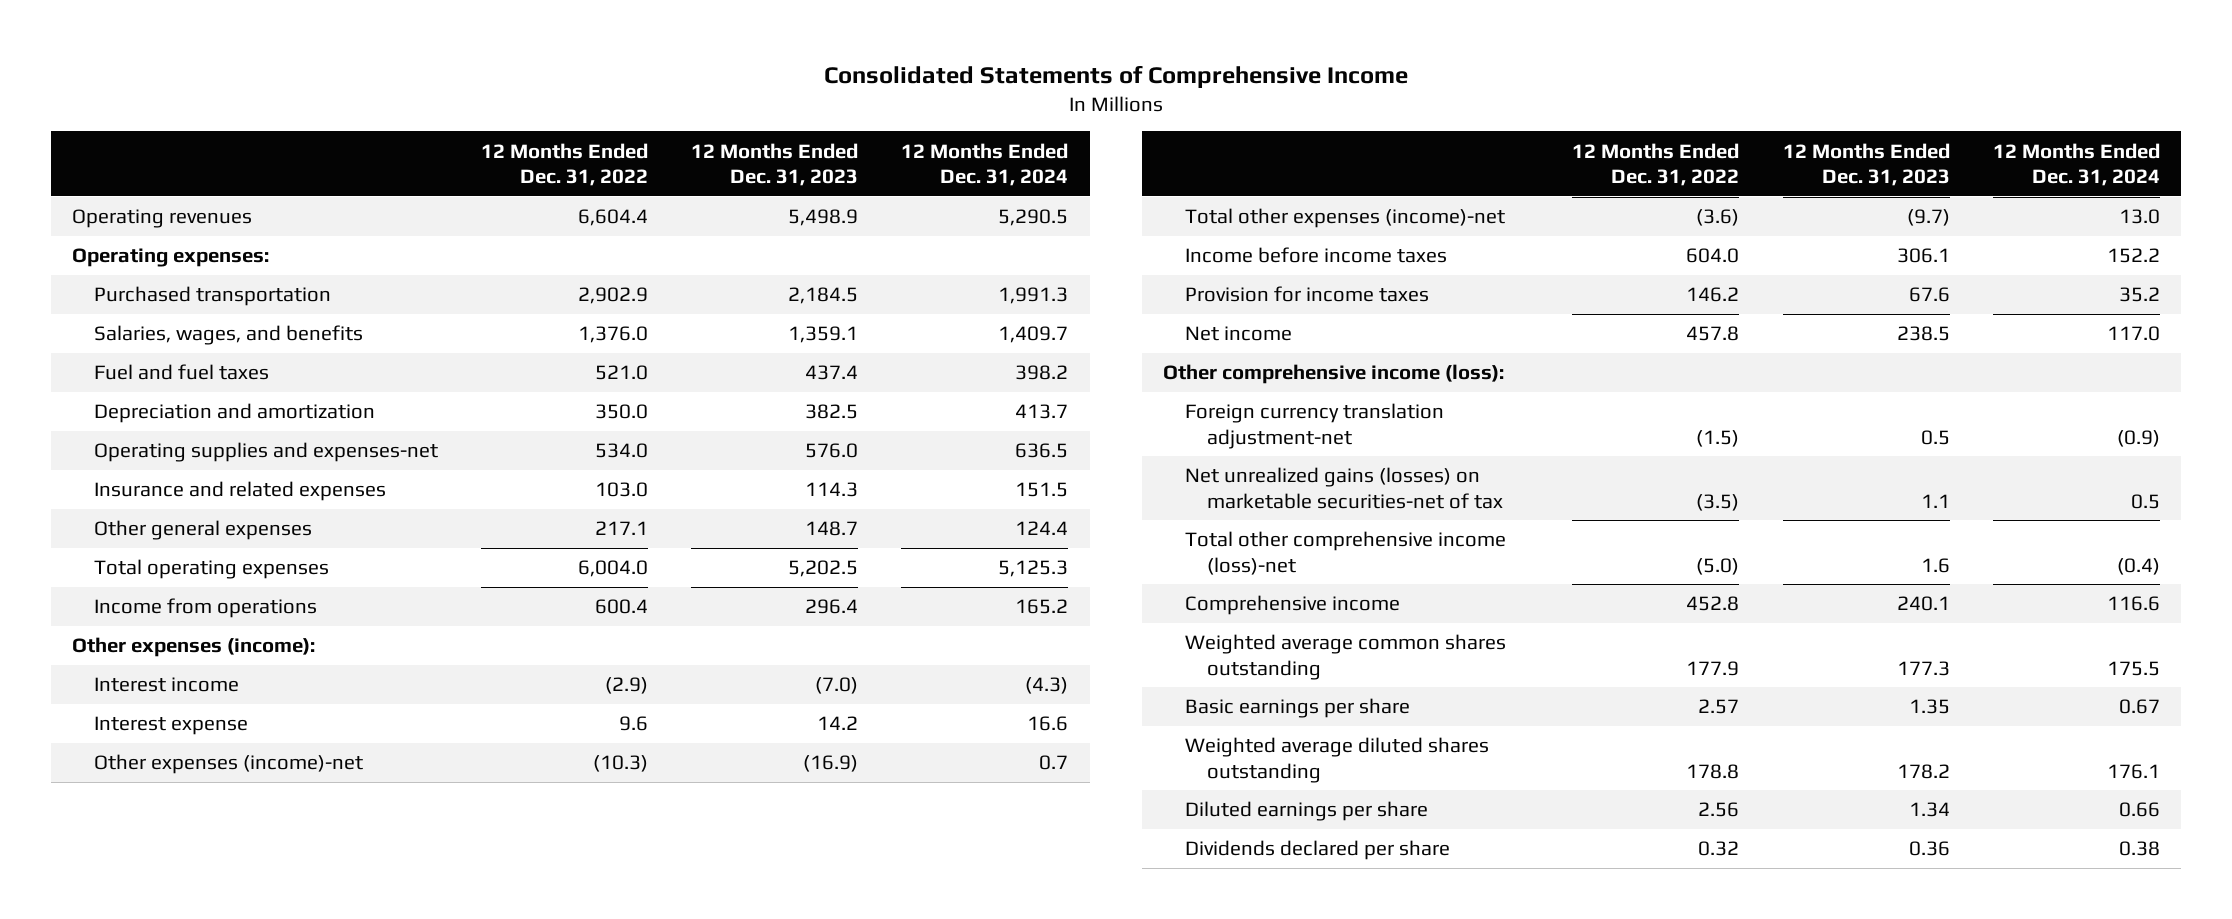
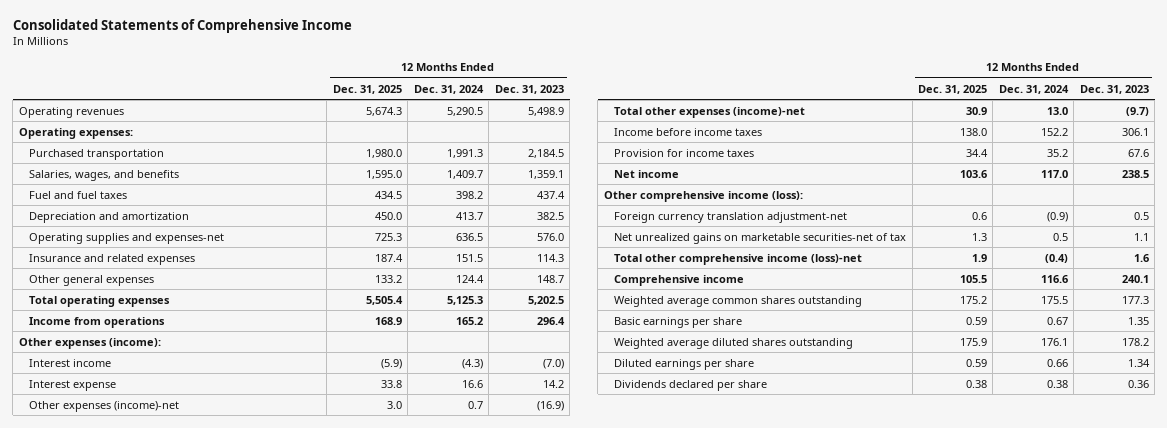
[481,142,649,186] 12 Months Ended Dec. 31, 2022 -> none
none -> [332,84,402,94] Dec. 31, 2025
[1185,467,1503,509] Net unrealized gains (losses) on marketable securities-net of tax -> [614,232,907,244] Net unrealized gains on marketable securities-net of tax

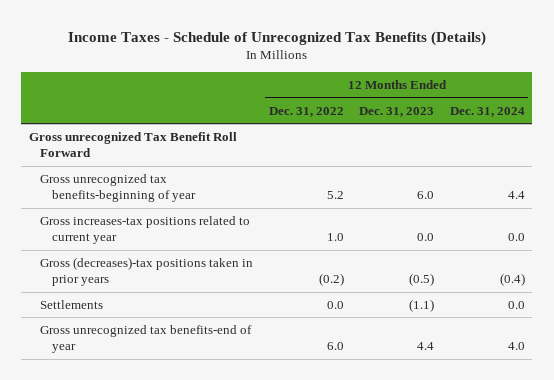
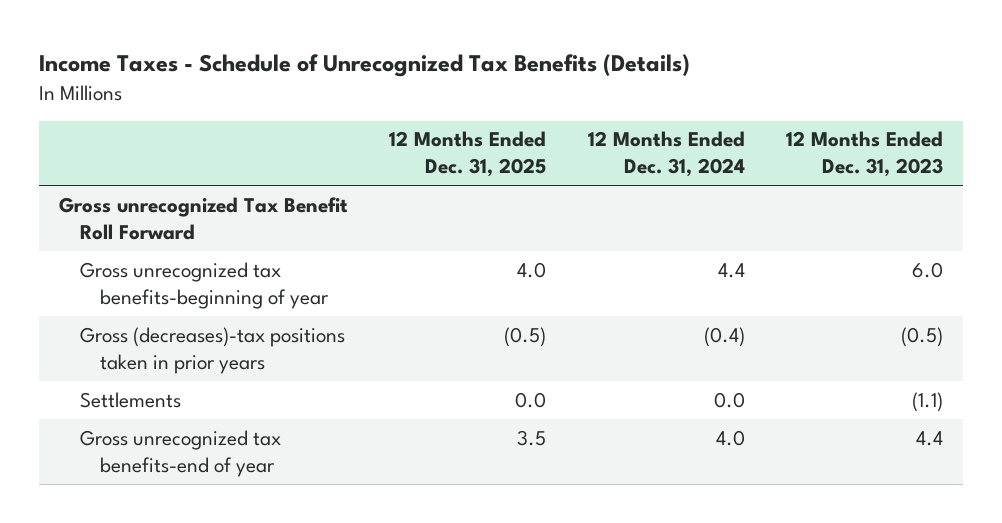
[268,106,344,117] Dec. 31, 2022 -> none
none -> [389,131,547,178] 12 Months Ended Dec. 31, 2025
[40,215,251,245] Gross increases-tax positions related to current year -> none

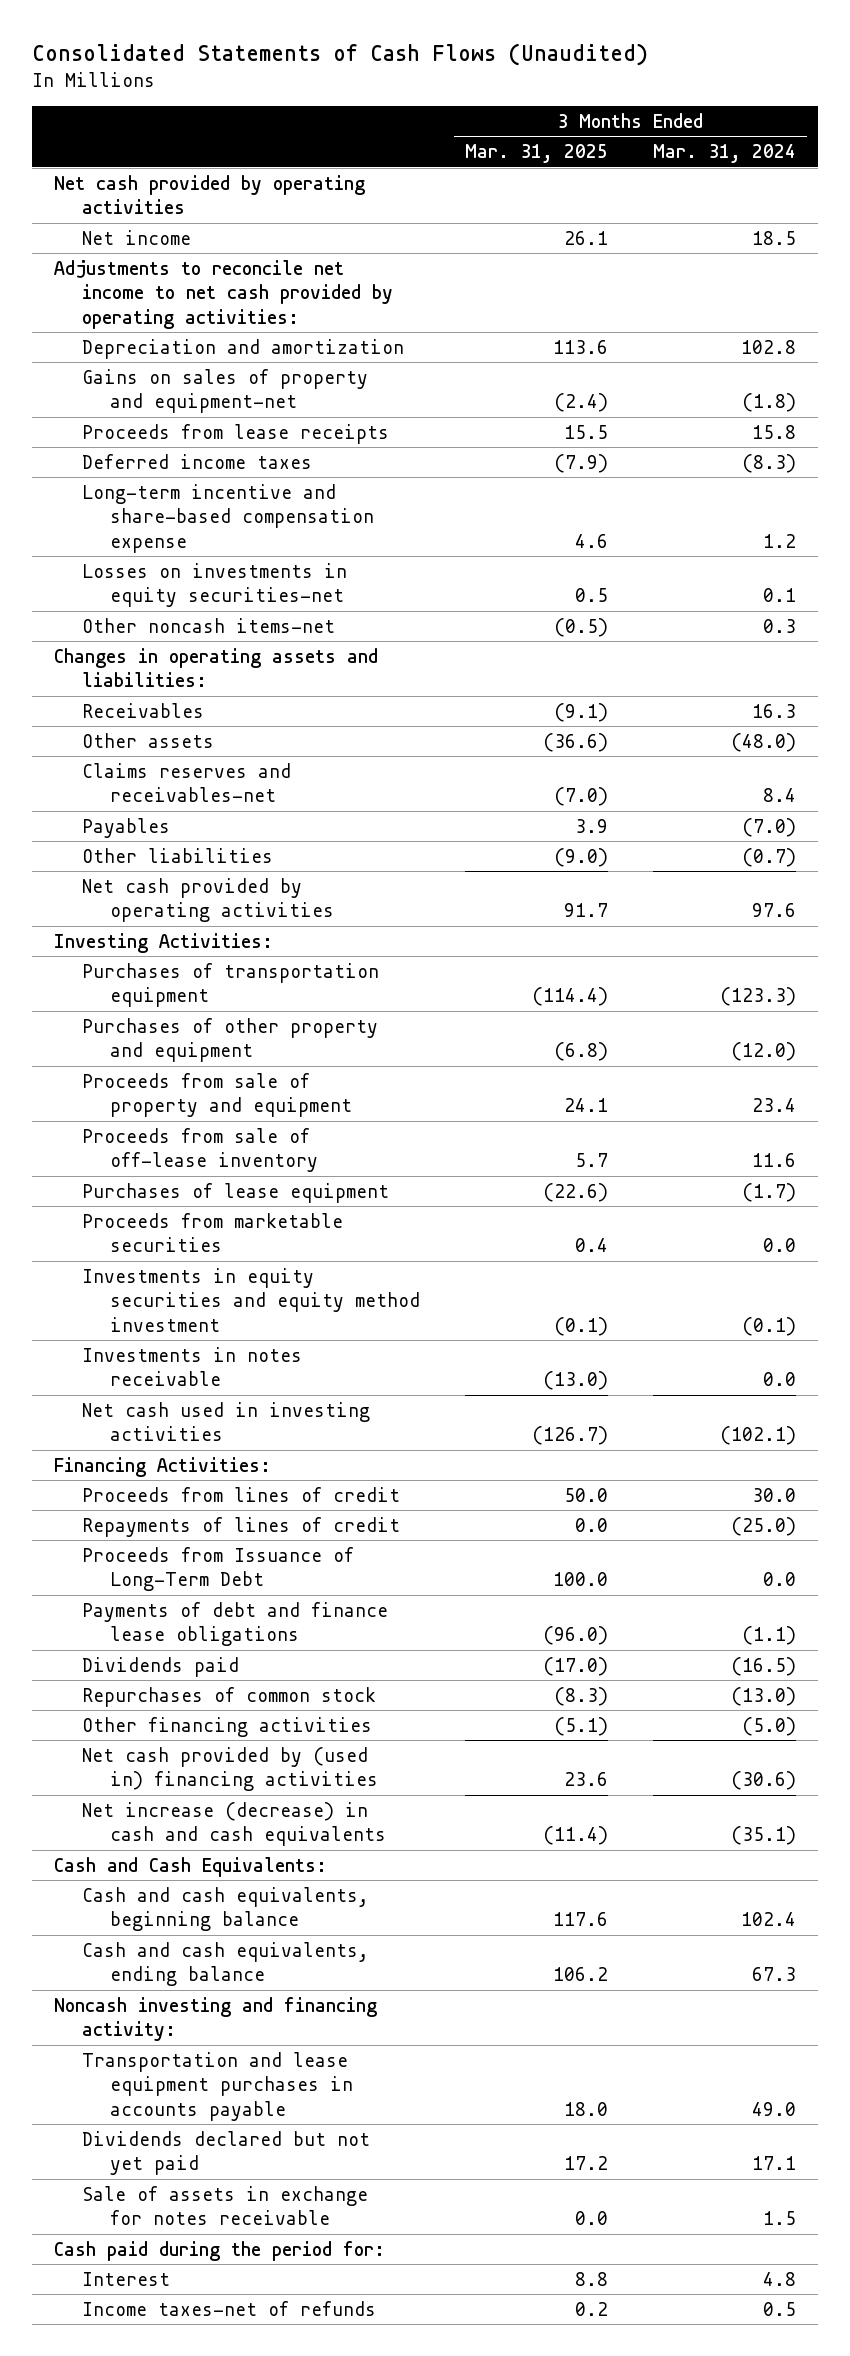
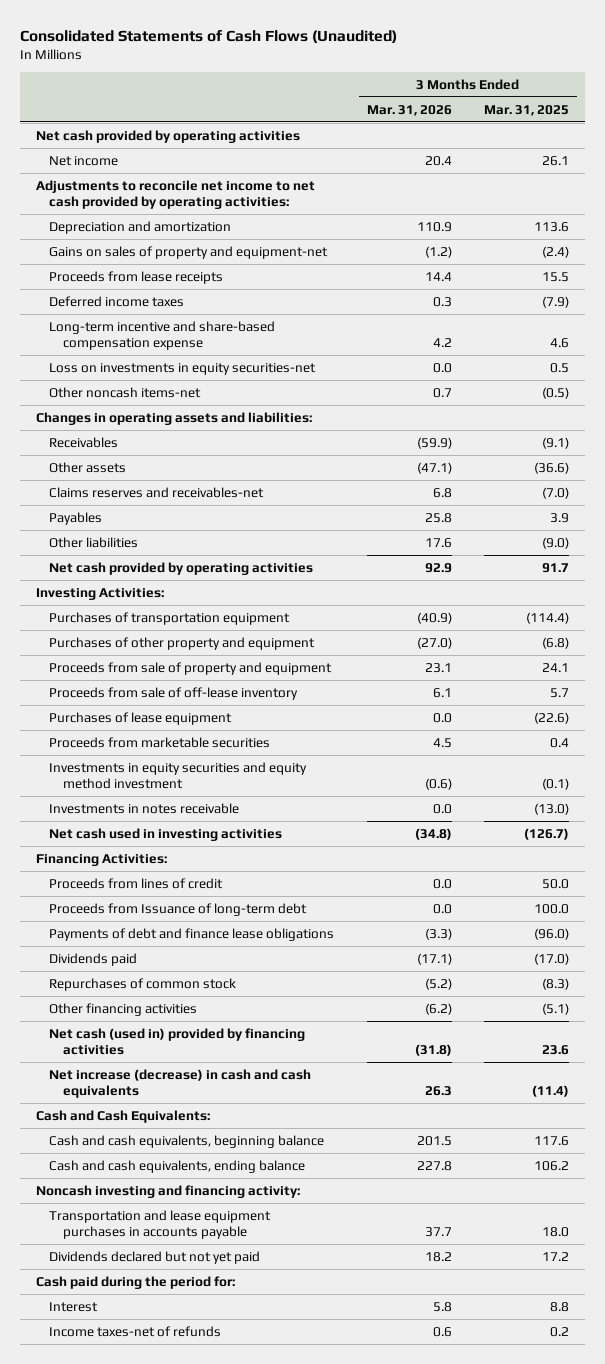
[652,143,796,163] Mar. 31, 2024 -> none
none -> [366,104,452,116] Mar. 31, 2026
[82,562,348,608] Losses on investments in equity securities-net -> [49,362,317,375] Loss on investments in equity securities-net
[82,1516,401,1537] Repayments of lines of credit -> none
[82,1546,355,1592] Proceeds from Issuance of Long-Term Debt -> [49,902,308,916] Proceeds from Issuance of long-term debt
[82,1746,379,1792] Net cash provided by (used in) financing activities -> [49,1027,306,1056] Net cash (used in) provided by financing activities
[82,2185,369,2226] Sale of assets in exchange for notes receivable -> none

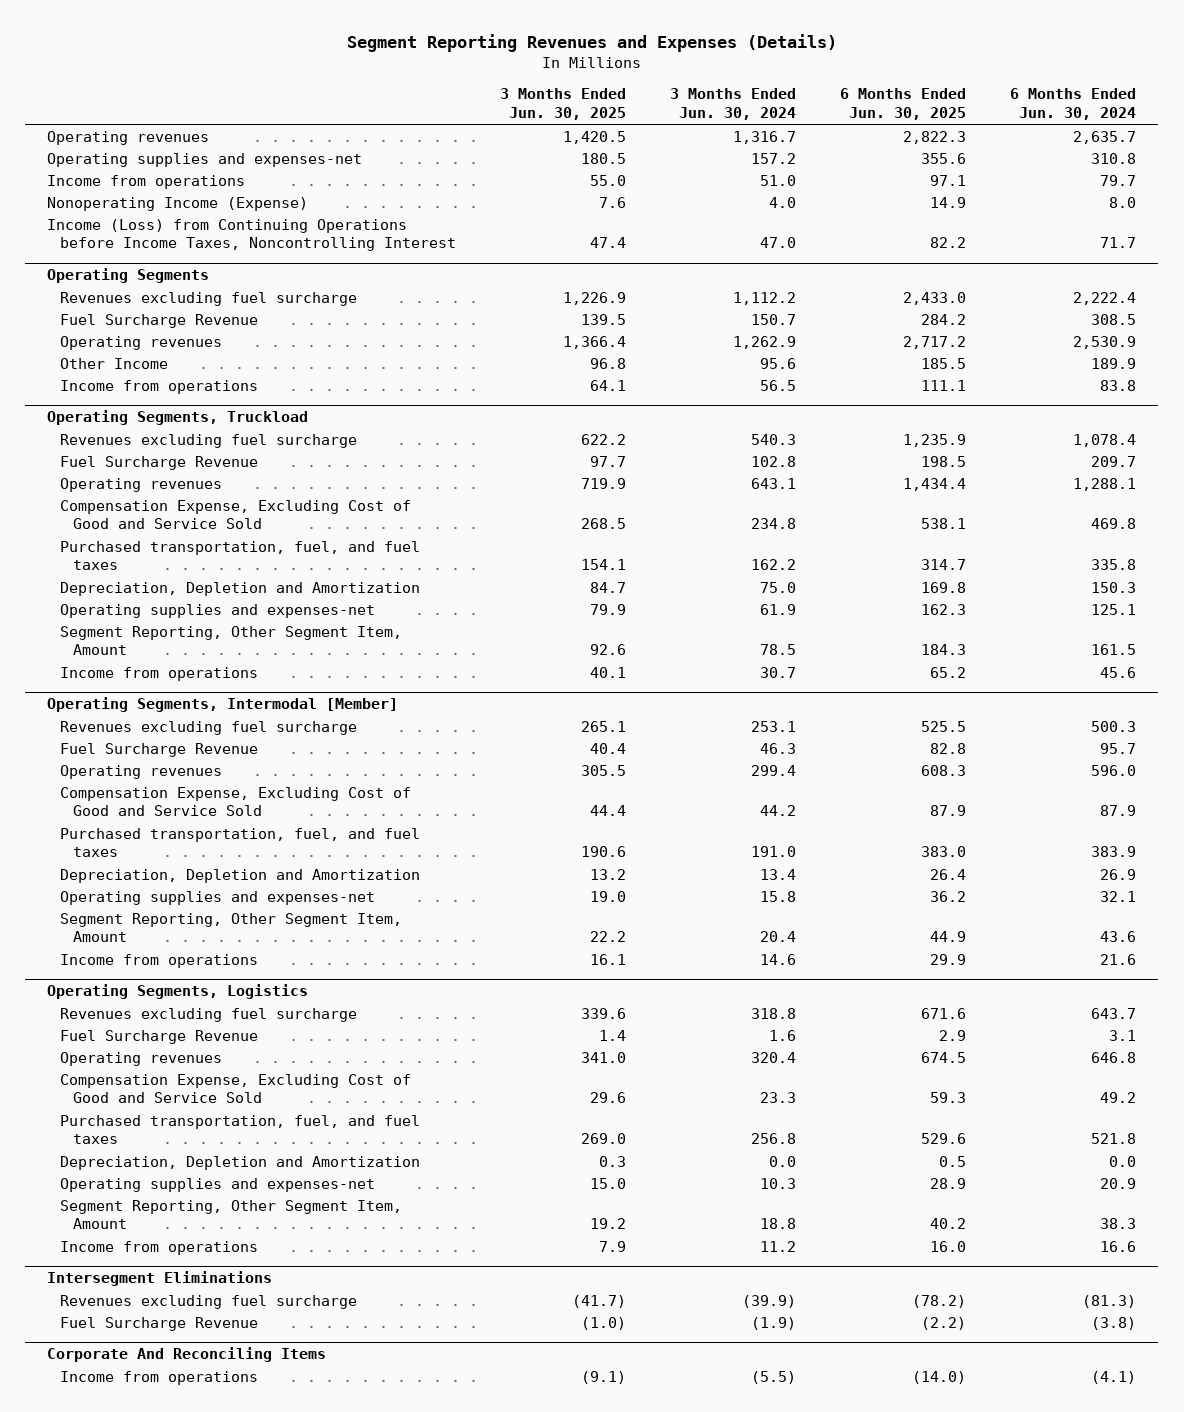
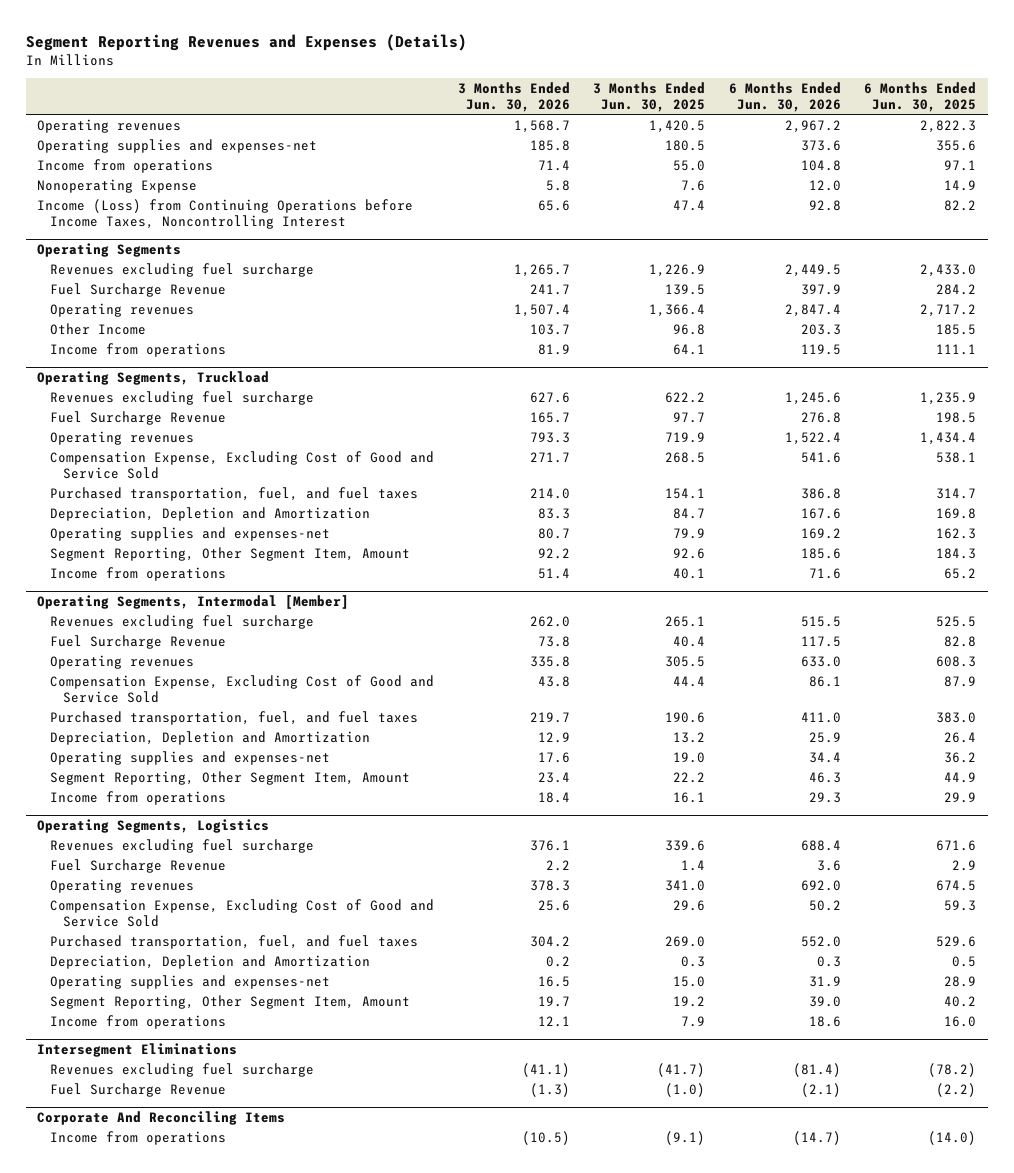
[670,88,797,121] 3 Months Ended Jun. 30, 2024 -> none
[1010,88,1137,121] 6 Months Ended Jun. 30, 2024 -> none
none -> [457,82,570,113] 3 Months Ended Jun. 30, 2026
none -> [728,82,841,113] 6 Months Ended Jun. 30, 2026
[47,196,309,211] Nonoperating Income (Expense) -> [37,178,198,193] Nonoperating Expense

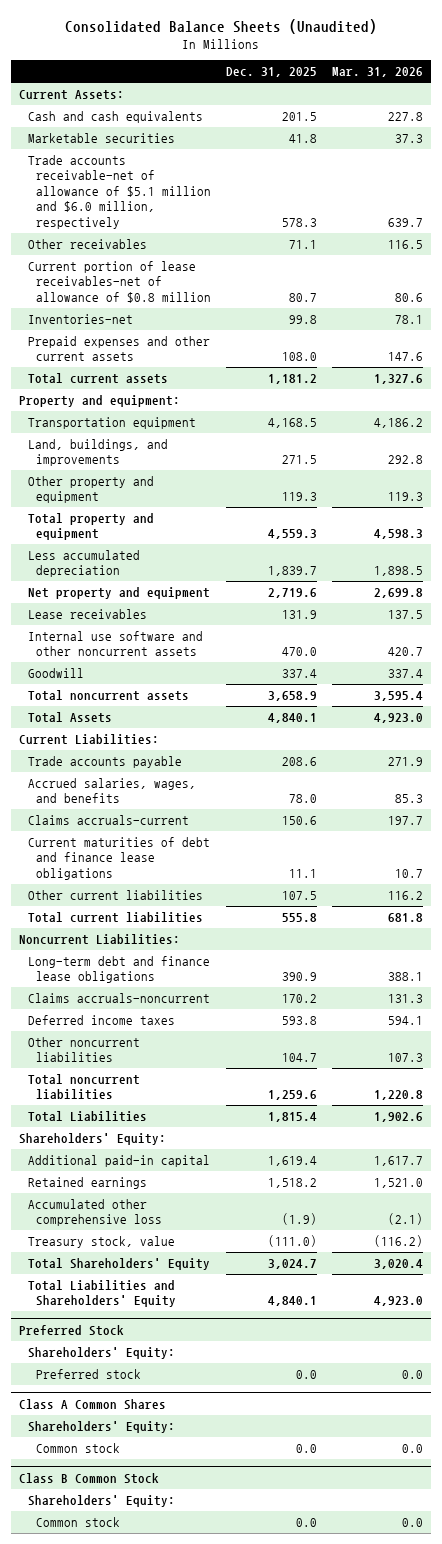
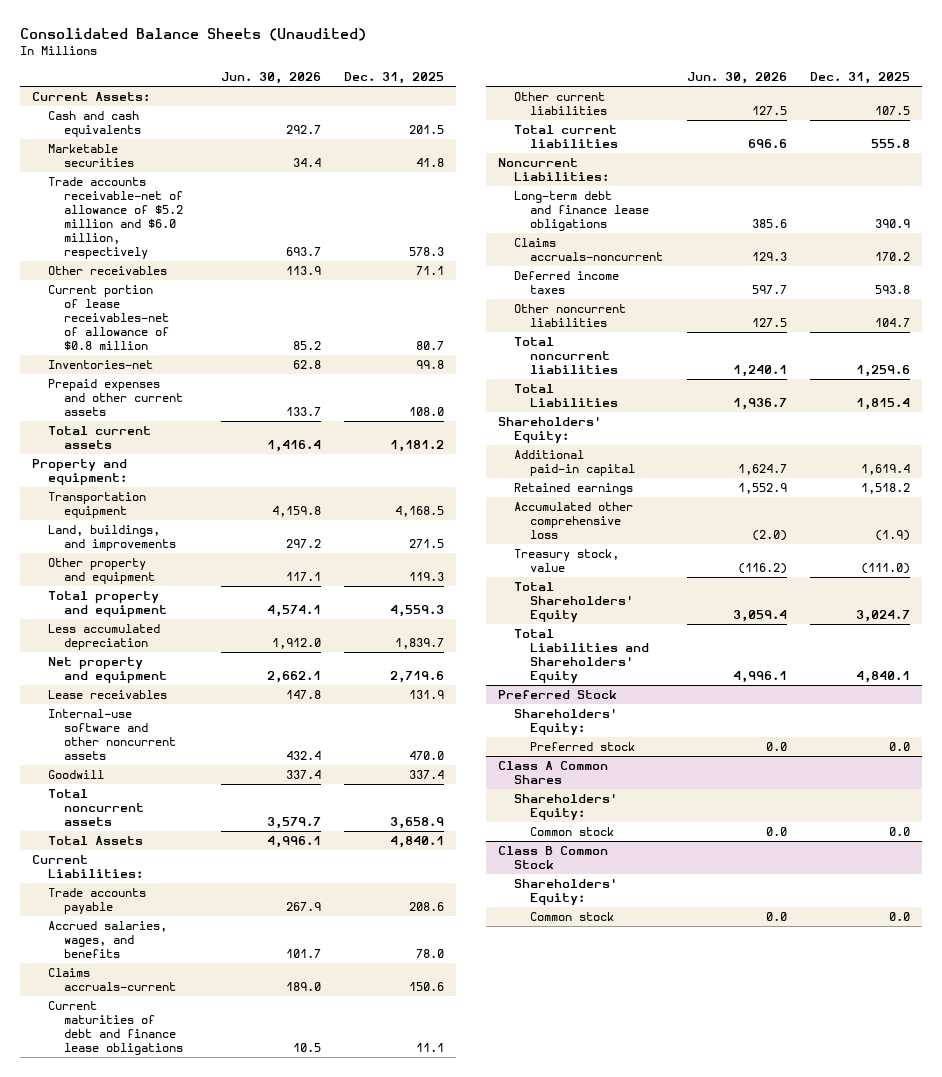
[332,67,424,78] Mar. 31, 2026 -> none
none -> [220,72,321,85] Jun. 30, 2026
[27,155,212,229] Trade accounts receivable-net of allowance of $5.1 million and $6.0 million, respectively -> [48,177,184,260] Trade accounts receivable-net of allowance of $5.2 million and $6.0 million, respectively
[27,631,203,657] Internal use software and other noncurrent assets -> [48,709,177,761] Internal-use software and other noncurrent assets

